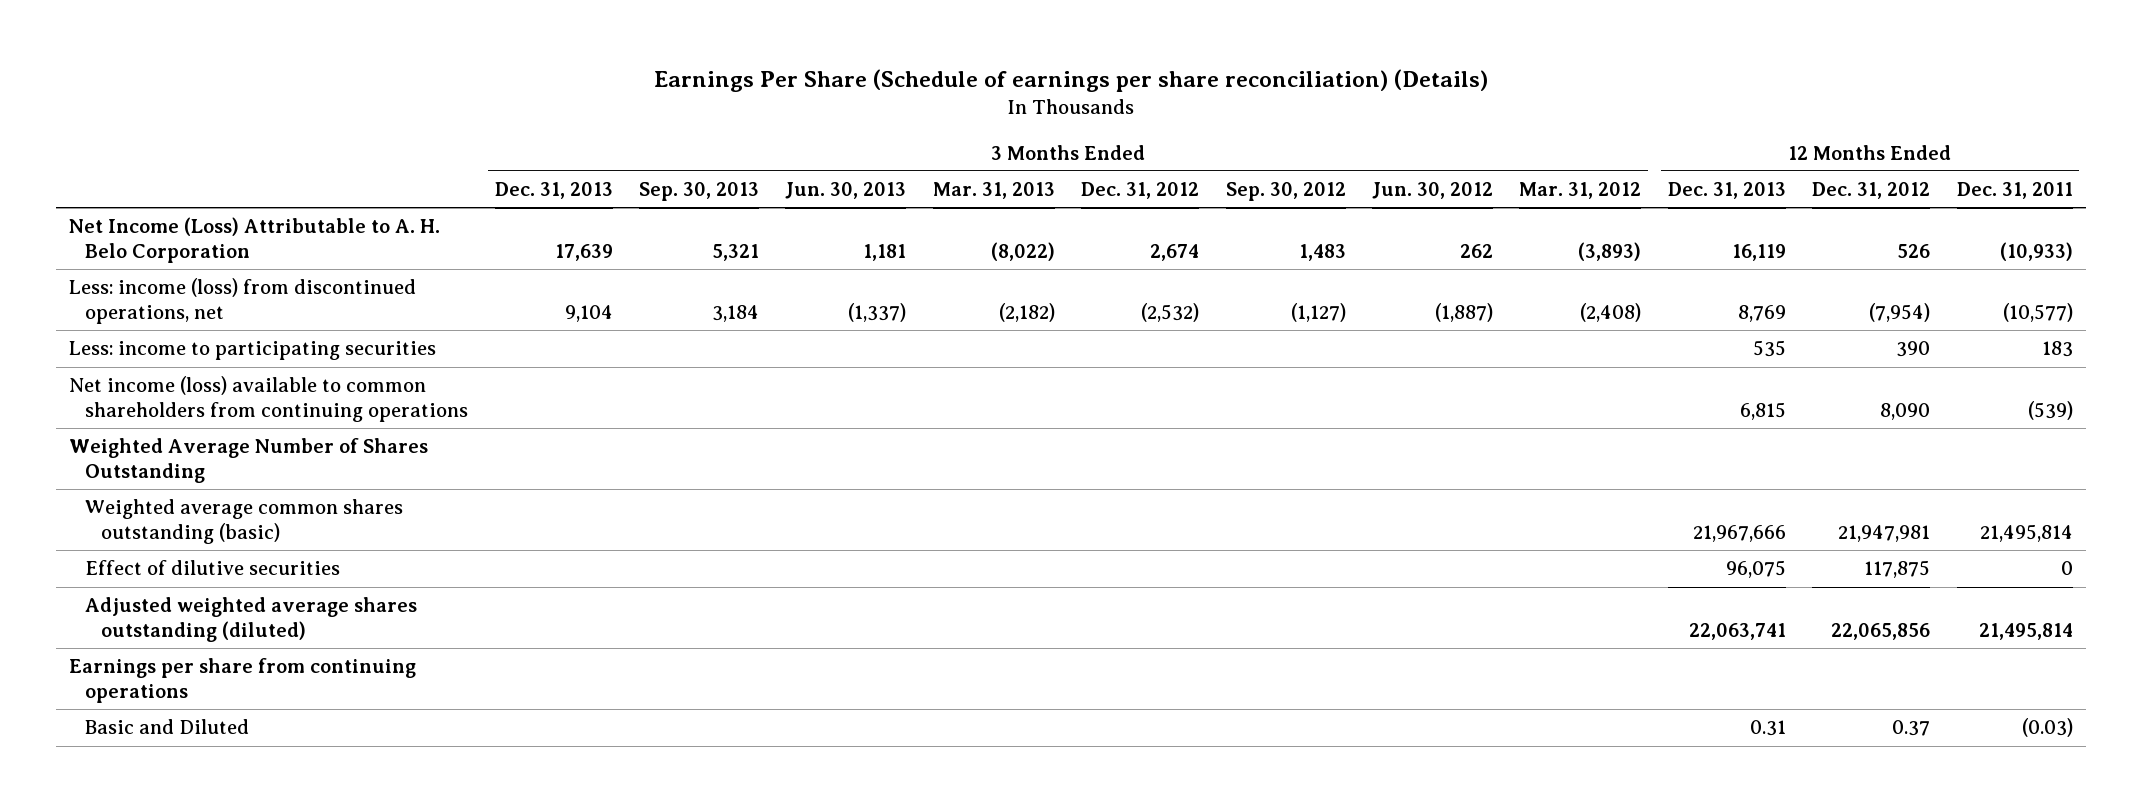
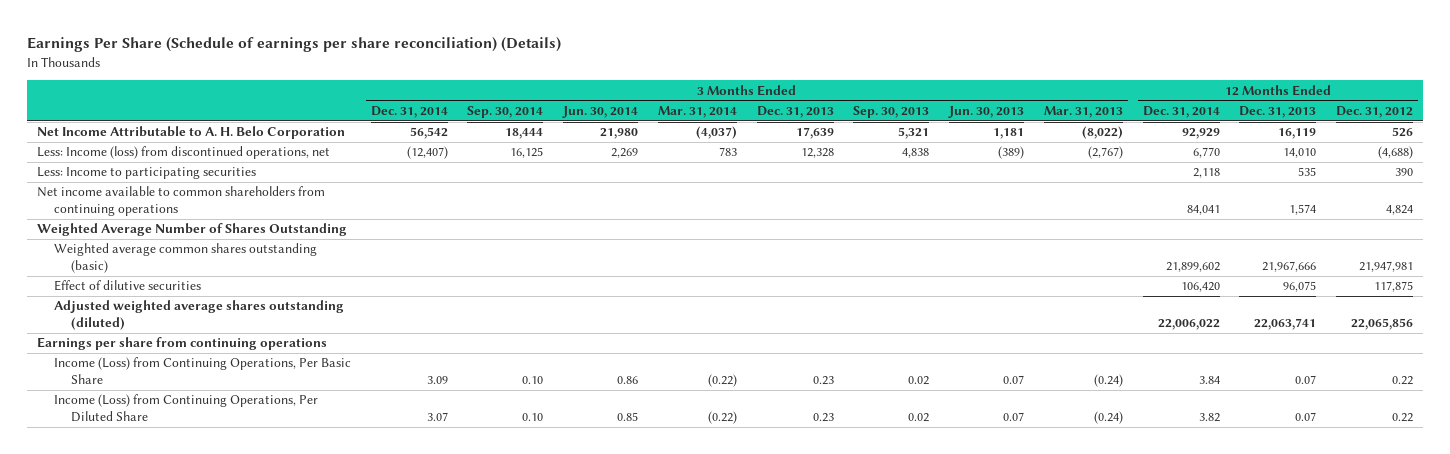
[1081,182,1200,200] Dec. 31, 2012 -> none
[1225,182,1346,202] Sep. 30, 2012 -> none
[1372,182,1494,200] Jun. 30, 2012 -> none
[1519,182,1642,200] Mar. 31, 2012 -> none
[1956,182,2073,200] Dec. 31, 2011 -> none
none -> [370,106,448,119] Dec. 31, 2014
none -> [467,106,544,119] Sep. 30, 2014
none -> [562,106,639,119] Jun. 30, 2014
none -> [657,106,737,119] Mar. 31, 2014
none -> [1142,106,1220,119] Dec. 31, 2014
[69,217,441,264] Net Income (Loss) Attributable to A. H. Belo Corporation -> [37,126,346,140] Net Income Attributable to A. H. Belo Corporation
[69,278,417,325] Less: income (loss) from discontinued operations, net -> [37,146,331,160] Less: Income (loss) from discontinued operations, net
[564,305,613,323] 9,104 -> [800,148,834,159] 12,328
[712,305,760,323] 3,184 -> [902,148,930,159] 4,838
[848,303,907,323] (1,337) -> [998,146,1025,160] (389)
[998,303,1055,323] (2,182) -> [1087,146,1123,160] (2,767)
[1737,305,1786,323] 8,769 -> [1283,148,1317,159] 14,010
[1869,303,1931,323] (7,954) -> [1378,146,1414,160] (4,688)
[69,341,437,361] Less: income to participating securities -> [37,167,257,180] Less: Income to participating securities
[69,376,469,423] Net income (loss) available to common shareholders from continuing operations -> [37,186,326,216] Net income available to common shareholders from continuing operations
[1739,402,1786,421] 6,815 -> [1289,203,1317,215] 1,574
[1880,403,1931,421] 8,090 -> [1386,204,1414,215] 4,824
[85,719,250,735] Basic and Diluted -> none
none -> [53,357,351,384] Income (Loss) from Continuing Operations, Per Basic Share
none -> [53,394,318,422] Income (Loss) from Continuing Operations, Per Diluted Share

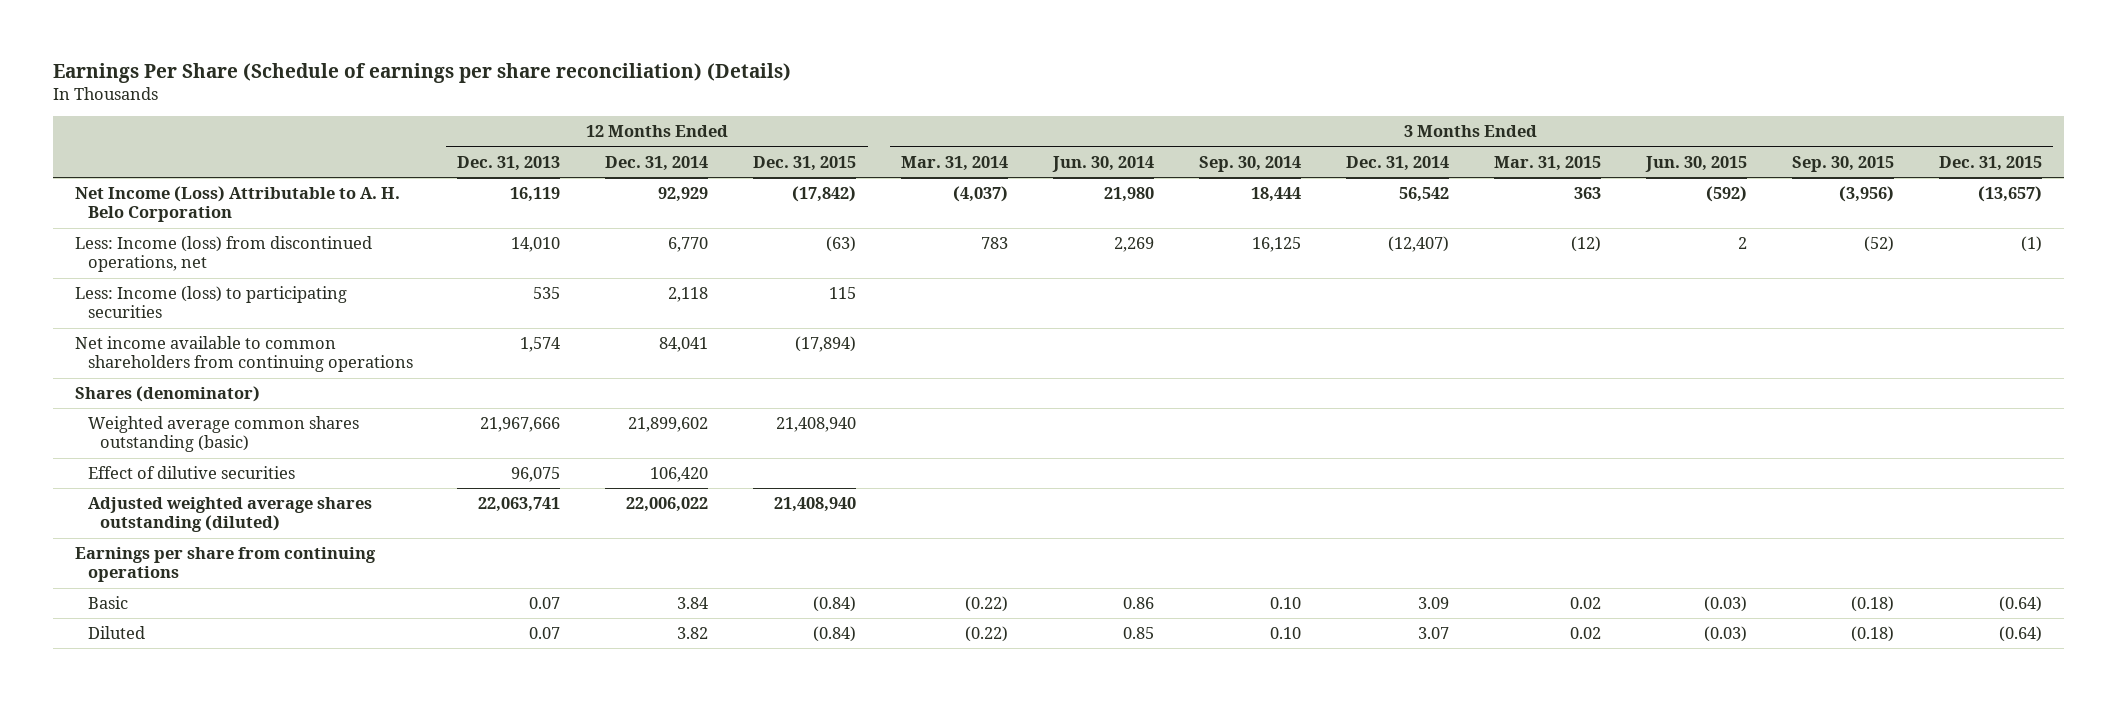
[756,106,834,119] Dec. 31, 2013 -> none
[853,106,930,119] Sep. 30, 2013 -> none
[948,106,1025,119] Jun. 30, 2013 -> none
[1043,106,1123,119] Mar. 31, 2013 -> none
[1336,106,1414,119] Dec. 31, 2012 -> none
none -> [753,155,857,171] Dec. 31, 2015
none -> [1493,155,1601,171] Mar. 31, 2015
none -> [1644,155,1747,172] Jun. 30, 2015
none -> [1791,155,1894,172] Sep. 30, 2015
none -> [1938,155,2042,171] Dec. 31, 2015
[37,126,346,140] Net Income Attributable to A. H. Belo Corporation -> [75,186,401,223] Net Income (Loss) Attributable to A. H. Belo Corporation
[37,167,257,180] Less: Income to participating securities -> [75,286,348,319] Less: Income (loss) to participating securities
[37,223,348,237] Weighted Average Number of Shares Outstanding -> [75,386,261,403] Shares (denominator)
[53,357,351,384] Income (Loss) from Continuing Operations, Per Basic Share -> [87,596,128,610] Basic
[53,394,318,422] Income (Loss) from Continuing Operations, Per Diluted Share -> [87,626,145,640] Diluted

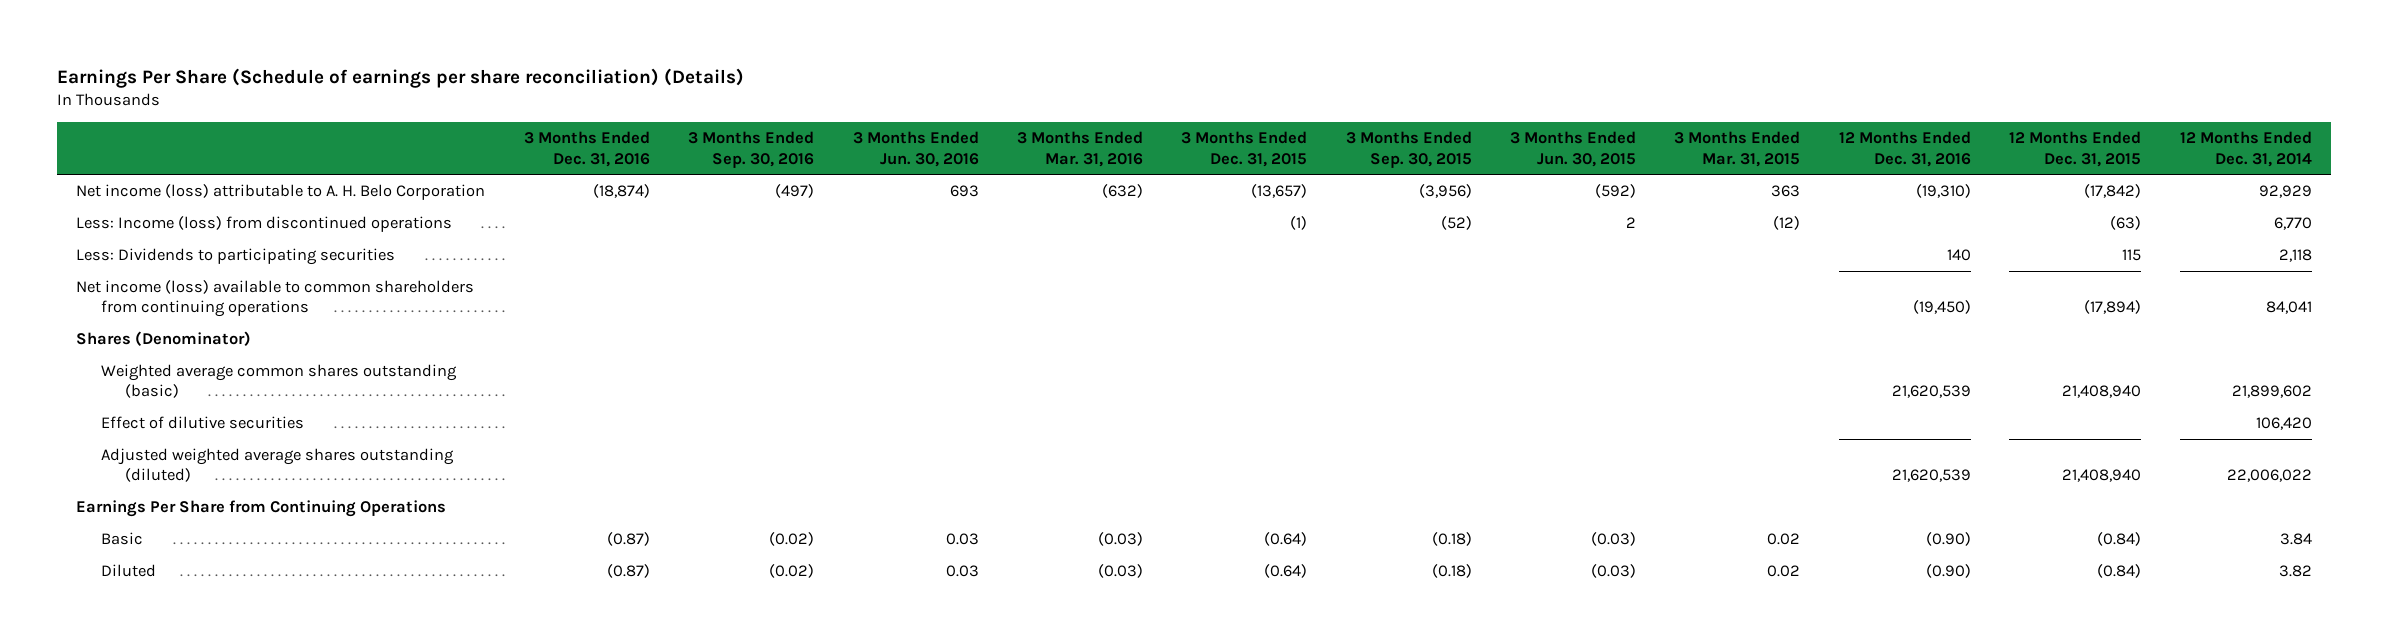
[457,155,561,171] Dec. 31, 2013 -> none
[901,155,1009,171] Mar. 31, 2014 -> none
[1052,155,1155,172] Jun. 30, 2014 -> none
[1199,155,1302,172] Sep. 30, 2014 -> none
[1345,155,1449,171] Dec. 31, 2014 -> none
none -> [523,131,650,167] 3 Months Ended Dec. 31, 2016
none -> [688,131,815,168] 3 Months Ended Sep. 30, 2016
none -> [852,131,979,167] 3 Months Ended Jun. 30, 2016
none -> [1016,131,1143,167] 3 Months Ended Mar. 31, 2016
none -> [1838,131,1971,167] 12 Months Ended Dec. 31, 2016
[75,186,401,223] Net Income (Loss) Attributable to A. H. Belo Corporation -> [76,184,486,201] Net income (loss) attributable to A. H. Belo Corporation
[75,236,373,273] Less: Income (loss) from discontinued operations, net -> [76,216,453,233] Less: Income (loss) from discontinued operations
[75,286,348,319] Less: Income (loss) to participating securities -> [76,248,396,266] Less: Dividends to participating securities
[75,336,413,373] Net income available to common shareholders from continuing operations -> [76,280,475,318] Net income (loss) available to common shareholders from continuing operations
[75,386,261,403] Shares (denominator) -> [76,331,252,347] Shares (Denominator)
[75,547,377,583] Earnings per share from continuing operations -> [76,500,447,518] Earnings Per Share from Continuing Operations

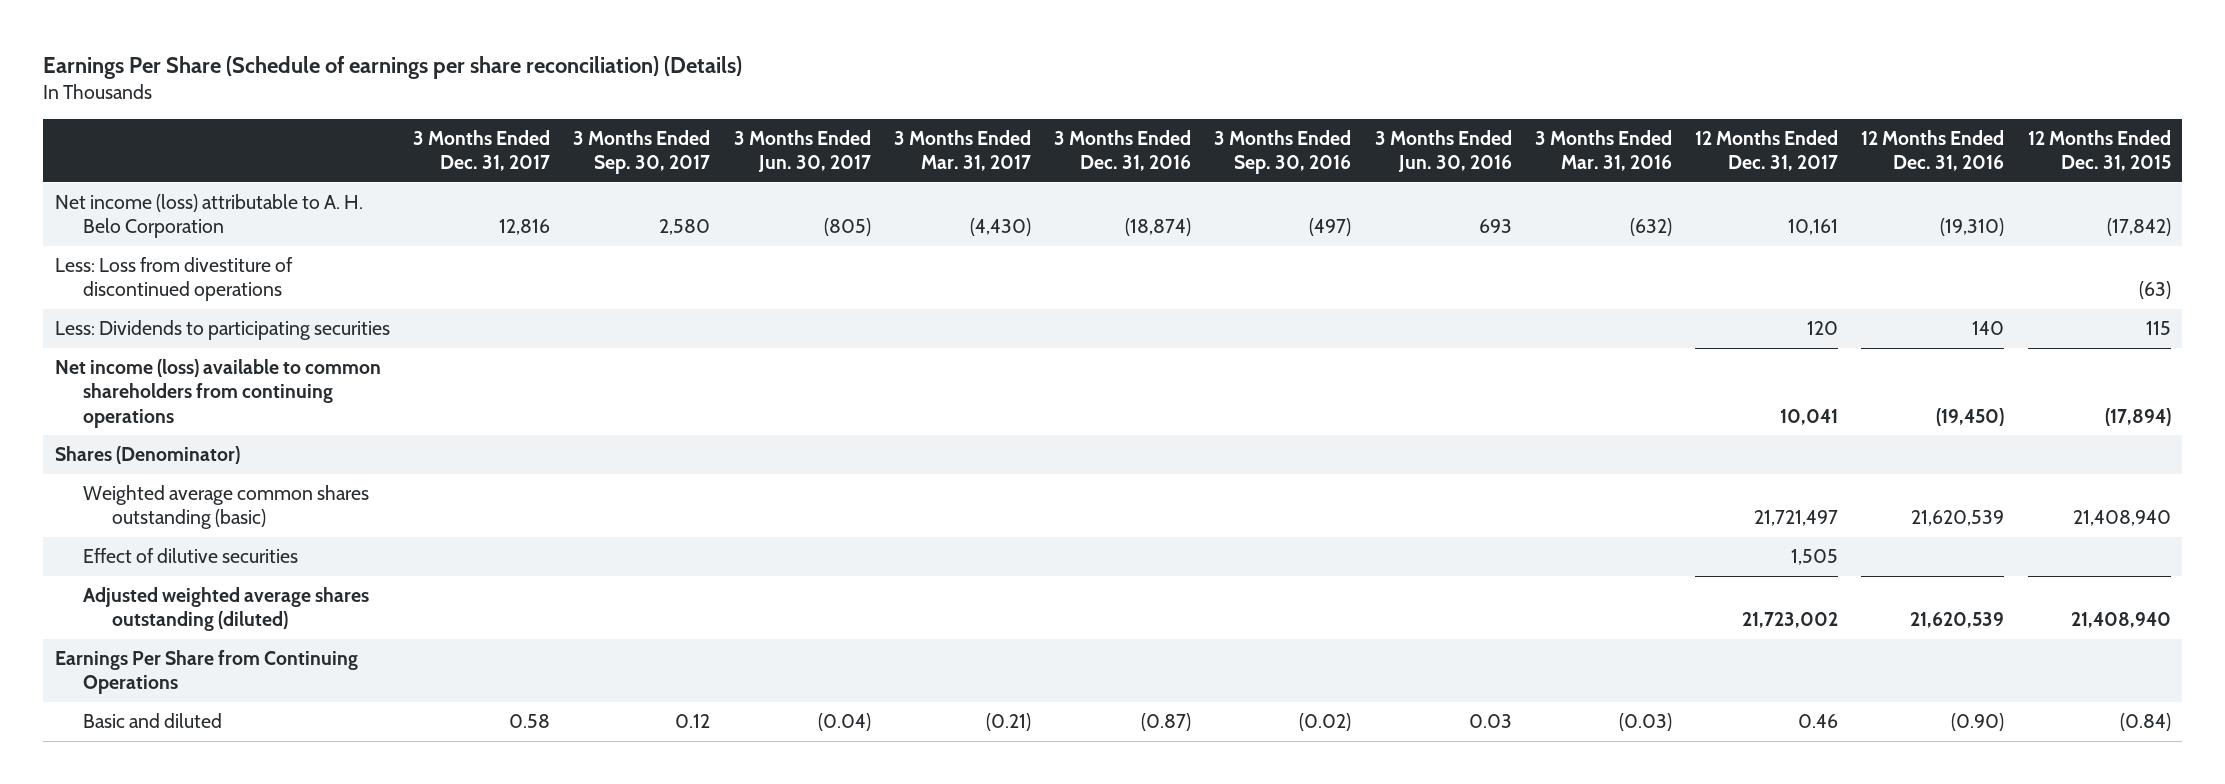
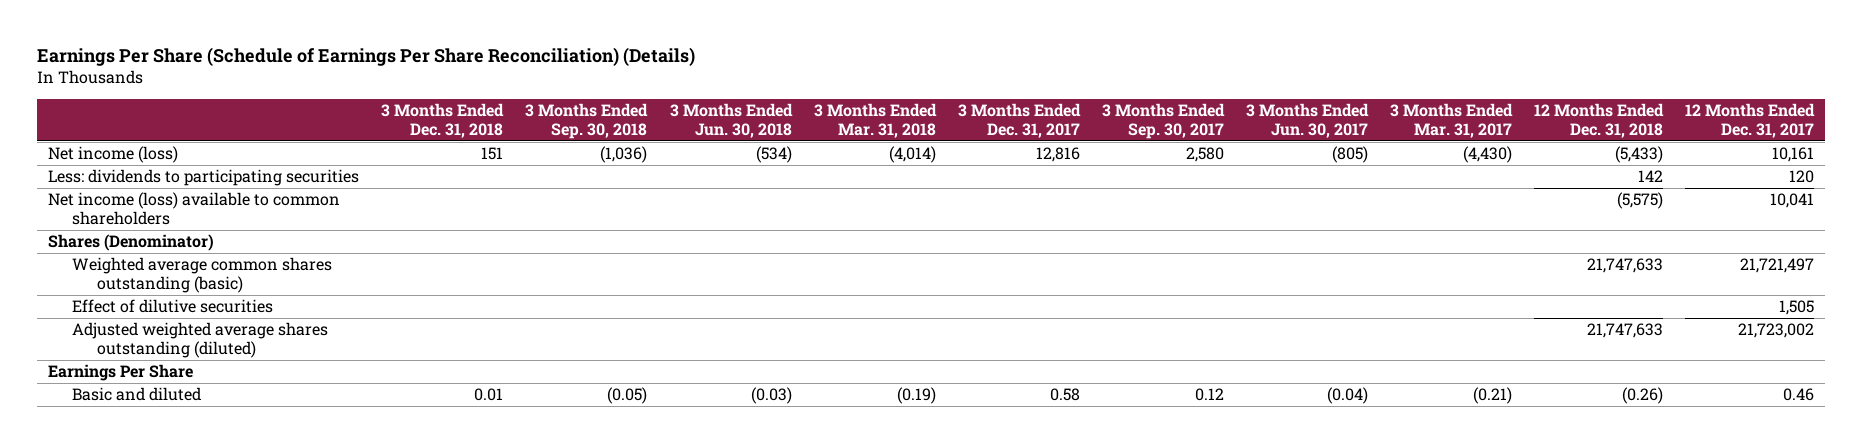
[43,56,743,80] Earnings Per Share (Schedule of earnings per share reconciliation) (Details) -> [37,46,696,66] Earnings Per Share (Schedule of Earnings Per Share Reconciliation) (Details)
[1054,129,1192,172] 3 Months Ended Dec. 31, 2016 -> none
[1214,129,1352,175] 3 Months Ended Sep. 30, 2016 -> none
[1374,129,1512,173] 3 Months Ended Jun. 30, 2016 -> none
[1534,129,1672,172] 3 Months Ended Mar. 31, 2016 -> none
[1861,129,2005,172] 12 Months Ended Dec. 31, 2016 -> none
[2027,129,2171,172] 12 Months Ended Dec. 31, 2015 -> none
none -> [381,103,505,138] 3 Months Ended Dec. 31, 2018
none -> [525,103,649,139] 3 Months Ended Sep. 30, 2018
none -> [669,103,793,138] 3 Months Ended Jun. 30, 2018
none -> [813,103,937,138] 3 Months Ended Mar. 31, 2018
none -> [1534,103,1665,138] 12 Months Ended Dec. 31, 2018
[54,257,293,302] Less: Loss from divestiture of discontinued operations -> none
[54,194,363,239] Net income (loss) attributable to A. H. Belo Corporation -> [48,146,179,164] Net income (loss)
[54,320,390,341] Less: Dividends to participating securities -> [48,169,360,187] Less: dividends to participating securities
[54,359,381,428] Net income (loss) available to common shareholders from continuing operations -> [48,192,341,225] Net income (loss) available to common shareholders
[54,650,358,695] Earnings Per Share from Continuing Operations -> [48,364,194,382] Earnings Per Share

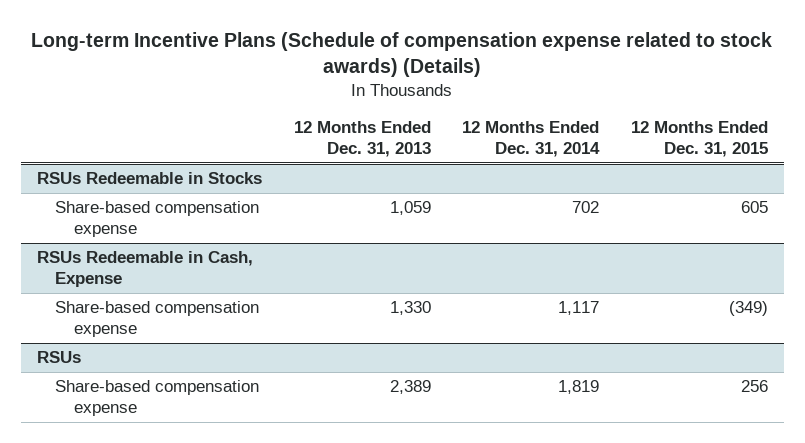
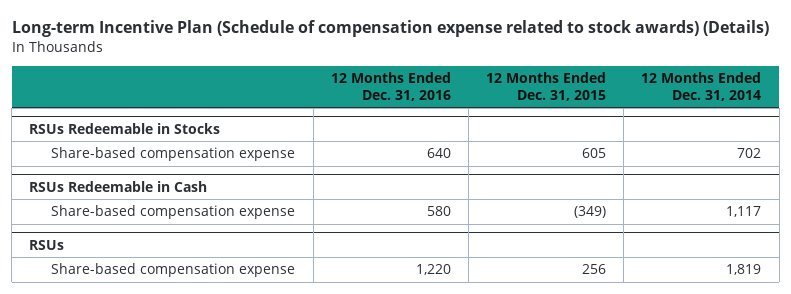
[31,31,773,77] Long-term Incentive Plans (Schedule of compensation expense related to stock awards) (Details) -> [11,20,769,38] Long-term Incentive Plan (Schedule of compensation expense related to stock awards) (Details)
[293,120,431,157] 12 Months Ended Dec. 31, 2013 -> none
none -> [330,72,451,102] 12 Months Ended Dec. 31, 2016
[36,251,253,288] RSUs Redeemable in Cash, Expense -> [29,180,208,192] RSUs Redeemable in Cash

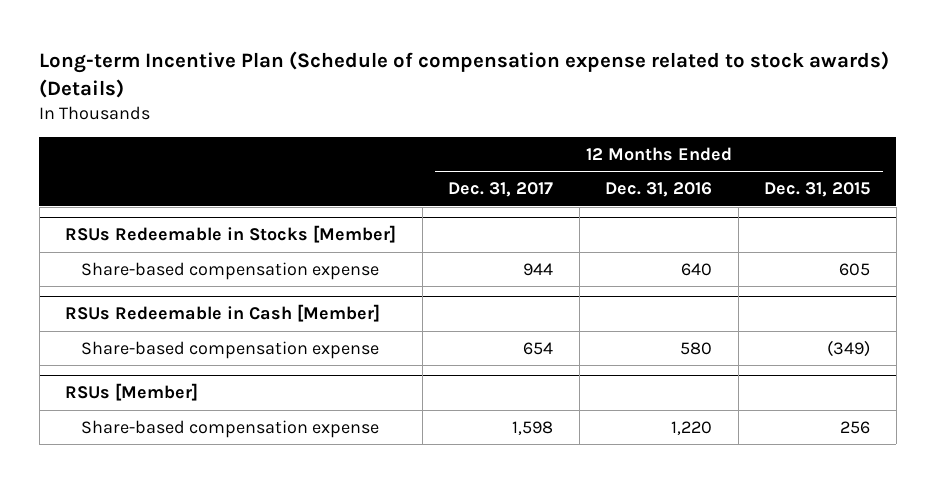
[641,72,762,102] 12 Months Ended Dec. 31, 2014 -> none
none -> [448,182,554,198] Dec. 31, 2017
[29,122,221,134] RSUs Redeemable in Stocks -> [65,225,397,244] RSUs Redeemable in Stocks [Member]
[29,180,208,192] RSUs Redeemable in Cash -> [65,304,381,323] RSUs Redeemable in Cash [Member]
[29,239,65,250] RSUs -> [65,383,199,402] RSUs [Member]

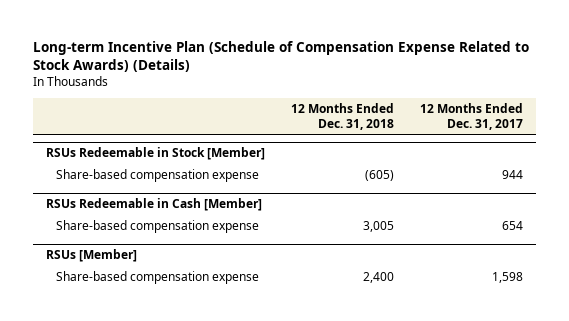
[39,51,890,99] Long-term Incentive Plan (Schedule of compensation expense related to stock awards) (Details) -> [33,40,530,73] Long-term Incentive Plan (Schedule of Compensation Expense Related to Stock Awards) (Details)
[605,182,713,198] Dec. 31, 2016 -> none
[764,182,871,198] Dec. 31, 2015 -> none
none -> [291,103,395,130] 12 Months Ended Dec. 31, 2018
[65,225,397,244] RSUs Redeemable in Stocks [Member] -> [46,147,266,161] RSUs Redeemable in Stock [Member]

